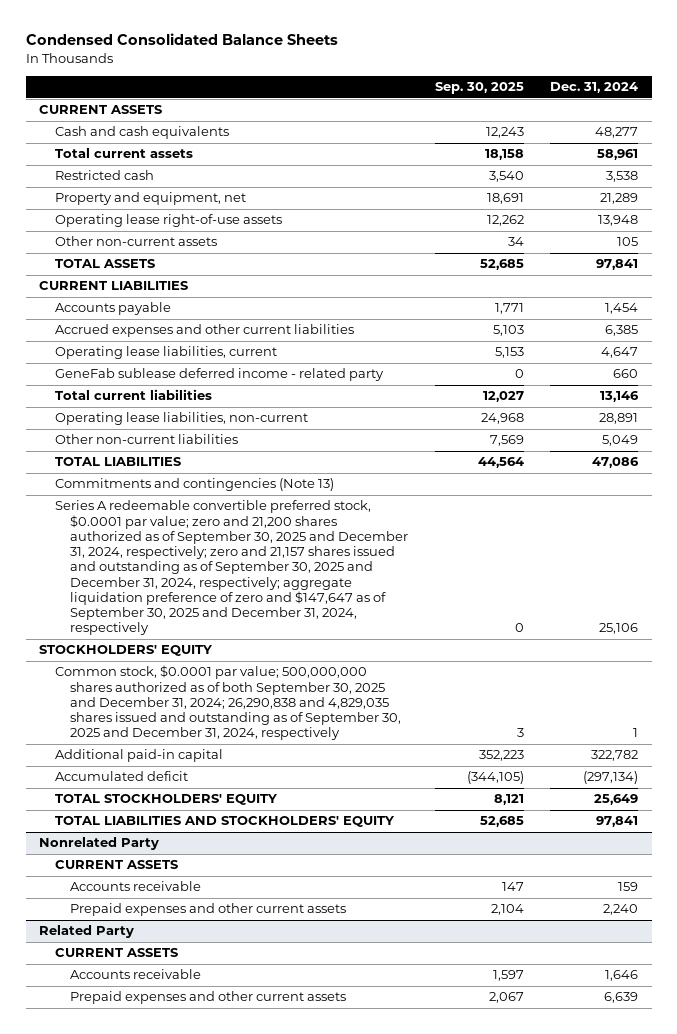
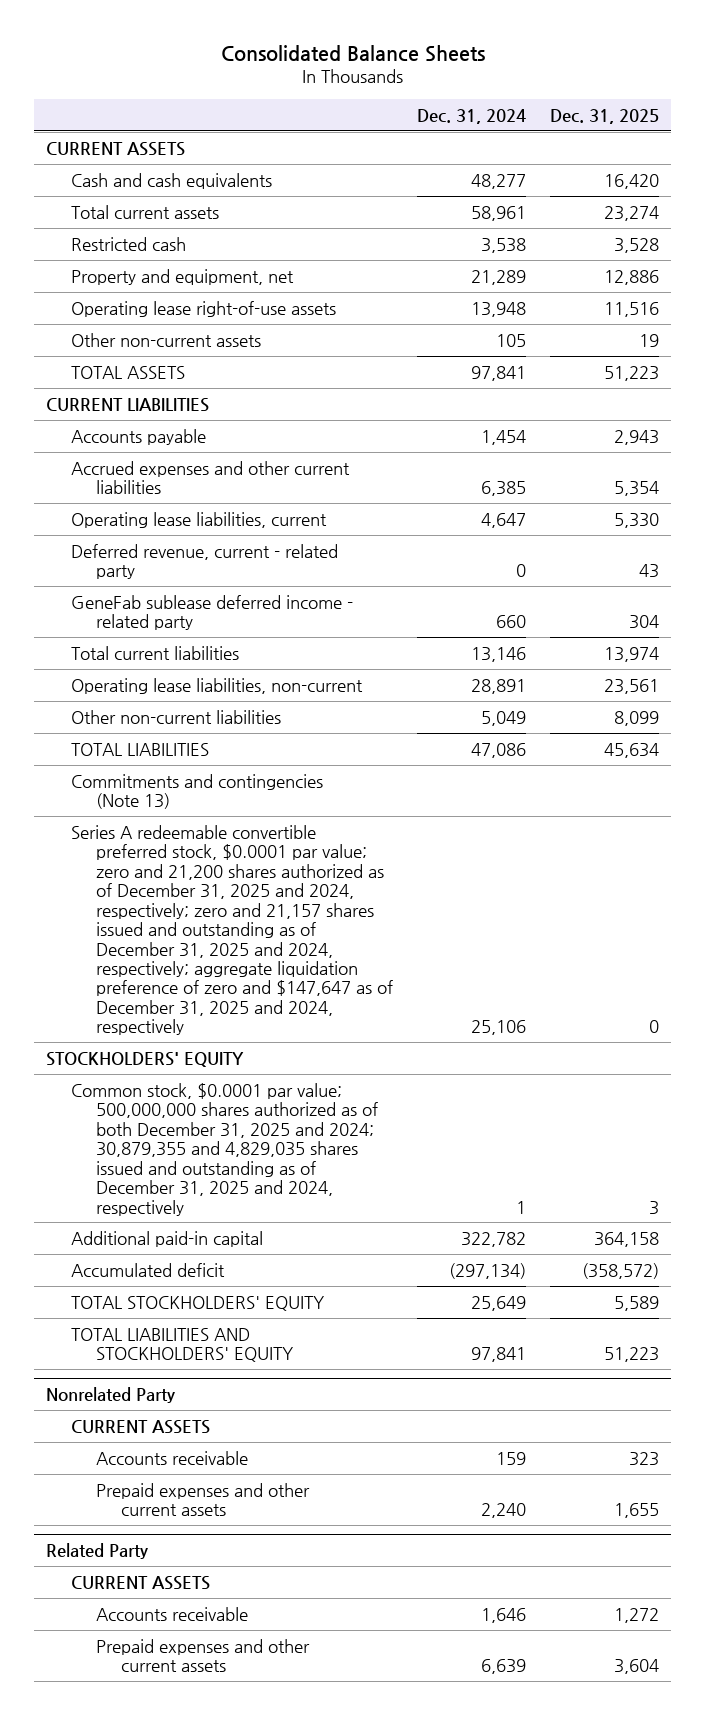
[25,33,338,46] Condensed Consolidated Balance Sheets -> [220,44,485,62] Consolidated Balance Sheets
[434,82,524,95] Sep. 30, 2025 -> none
none -> [550,108,660,124] Dec. 31, 2025
none -> [70,543,338,580] Deferred revenue, current - related party
[54,500,409,636] Series A redeemable convertible preferred stock, $0.0001 par value; zero and 21,200 shares authorized as of September 30, 2025 and December 31, 2024, respectively; zero and 21,157 shares issued and outstanding as of September 30, 2025 and December 31, 2024, respectively; aggregate liquidation preference of zero and $147,647 as of September 30, 2025 and December 31, 2024, respectively -> [70,824,393,1036] Series A redeemable convertible preferred stock, $0.0001 par value; zero and 21,200 shares authorized as of December 31, 2025 and 2024, respectively; zero and 21,157 shares issued and outstanding as of December 31, 2025 and 2024, respectively; aggregate liquidation preference of zero and $147,647 as of December 31, 2025 and 2024, respectively
[54,665,402,741] Common stock, $0.0001 par value; 500,000,000 shares authorized as of both September 30, 2025 and December 31, 2024; 26,290,838 and 4,829,035 shares issued and outstanding as of September 30, 2025 and December 31, 2024, respectively -> [70,1082,378,1216] Common stock, $0.0001 par value; 500,000,000 shares authorized as of both December 31, 2025 and 2024; 30,879,355 and 4,829,035 shares issued and outstanding as of December 31, 2025 and 2024, respectively

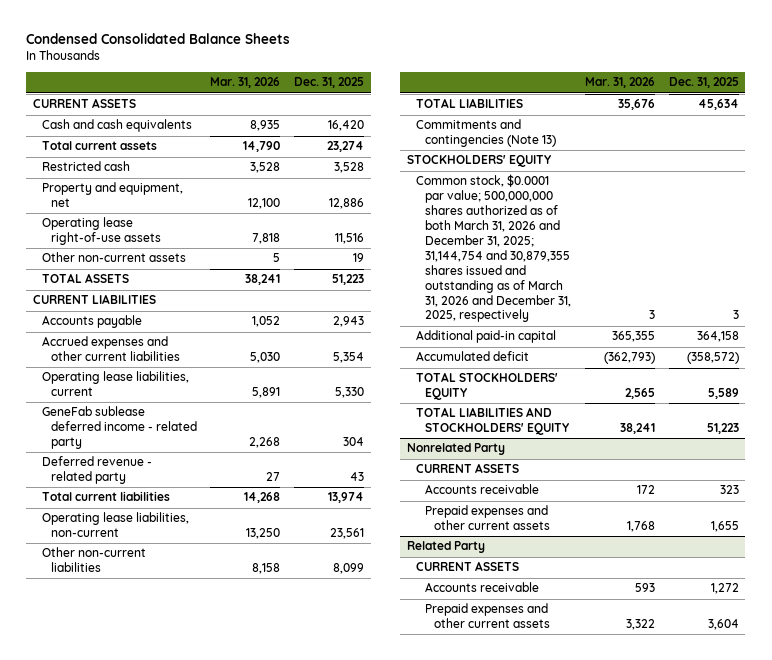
[220,44,485,62] Consolidated Balance Sheets -> [26,33,291,45] Condensed Consolidated Balance Sheets
[417,108,527,124] Dec. 31, 2024 -> none
none -> [210,77,281,89] Mar. 31, 2026
[70,543,338,580] Deferred revenue, current - related party -> none
none -> [41,456,152,485] Deferred revenue - related party
[70,824,393,1036] Series A redeemable convertible preferred stock, $0.0001 par value; zero and 21,200 shares authorized as of December 31, 2025 and 2024, respectively; zero and 21,157 shares issued and outstanding as of December 31, 2025 and 2024, respectively; aggregate liquidation preference of zero and $147,647 as of December 31, 2025 and 2024, respectively -> none
[70,1082,378,1216] Common stock, $0.0001 par value; 500,000,000 shares authorized as of both December 31, 2025 and 2024; 30,879,355 and 4,829,035 shares issued and outstanding as of December 31, 2025 and 2024, respectively -> [416,174,571,323] Common stock, $0.0001 par value; 500,000,000 shares authorized as of both March 31, 2026 and December 31, 2025; 31,144,754 and 30,879,355 shares issued and outstanding as of March 31, 2026 and December 31, 2025, respectively

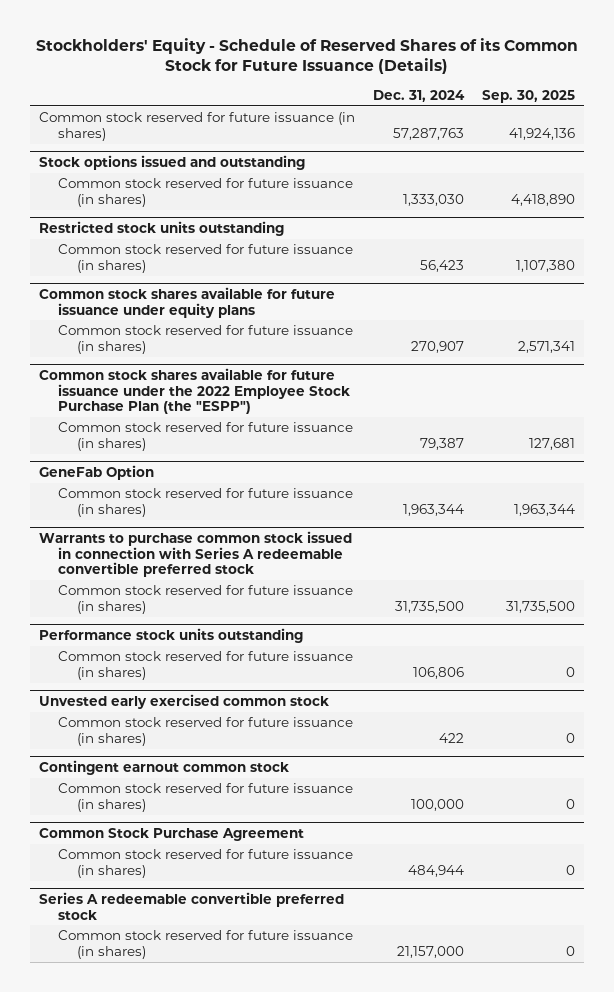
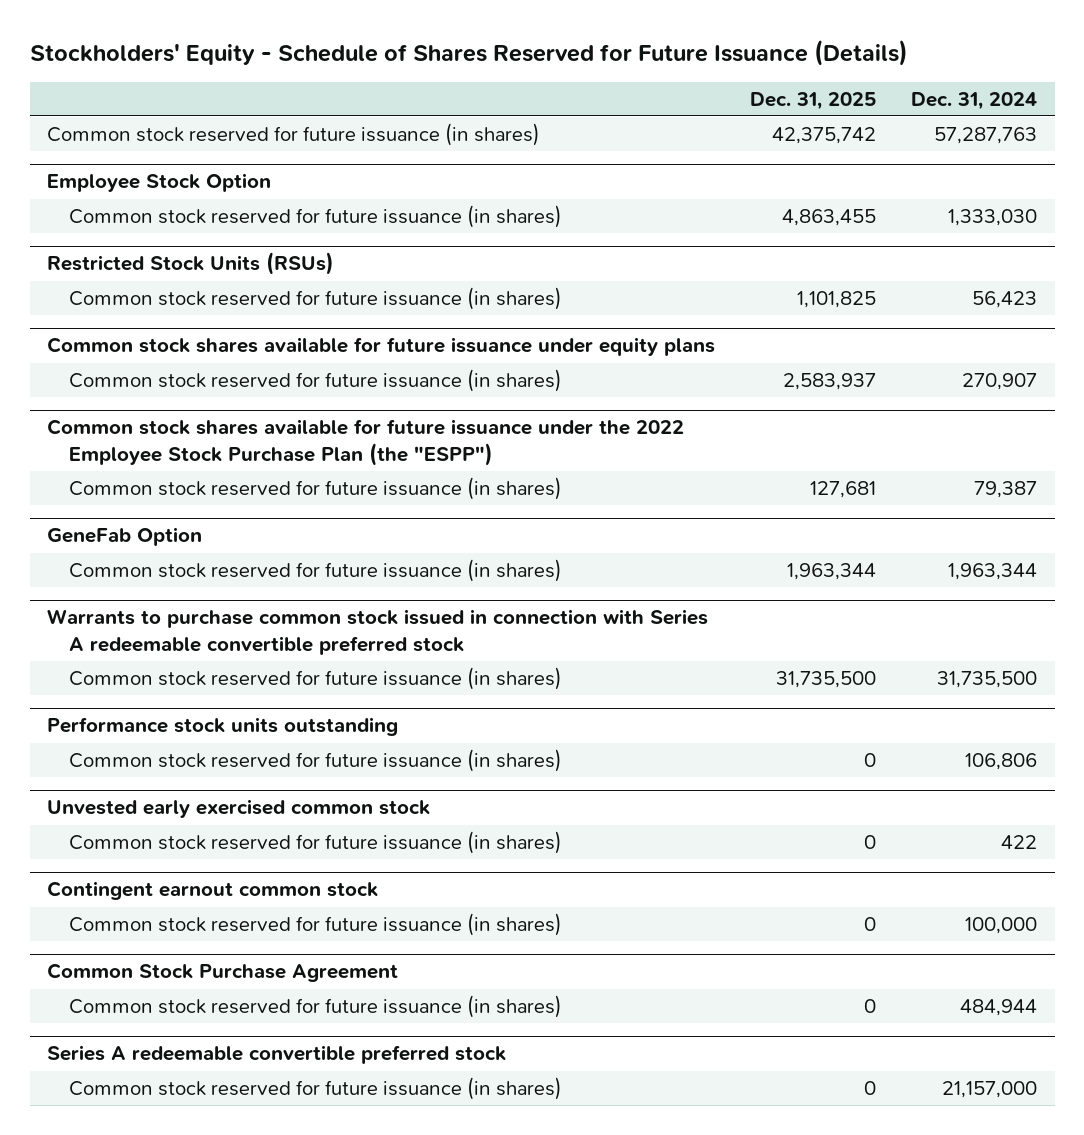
[35,37,578,75] Stockholders' Equity - Schedule of Reserved Shares of its Common Stock for Future Issuance (Details) -> [29,40,908,67] Stockholders' Equity - Schedule of Shares Reserved for Future Issuance (Details)
[481,90,575,104] Sep. 30, 2025 -> none
none -> [750,91,877,110] Dec. 31, 2025
[38,154,305,170] Stock options issued and outstanding -> [47,173,272,193] Employee Stock Option
[38,220,284,236] Restricted stock units outstanding -> [47,252,335,276] Restricted Stock Units (RSUs)

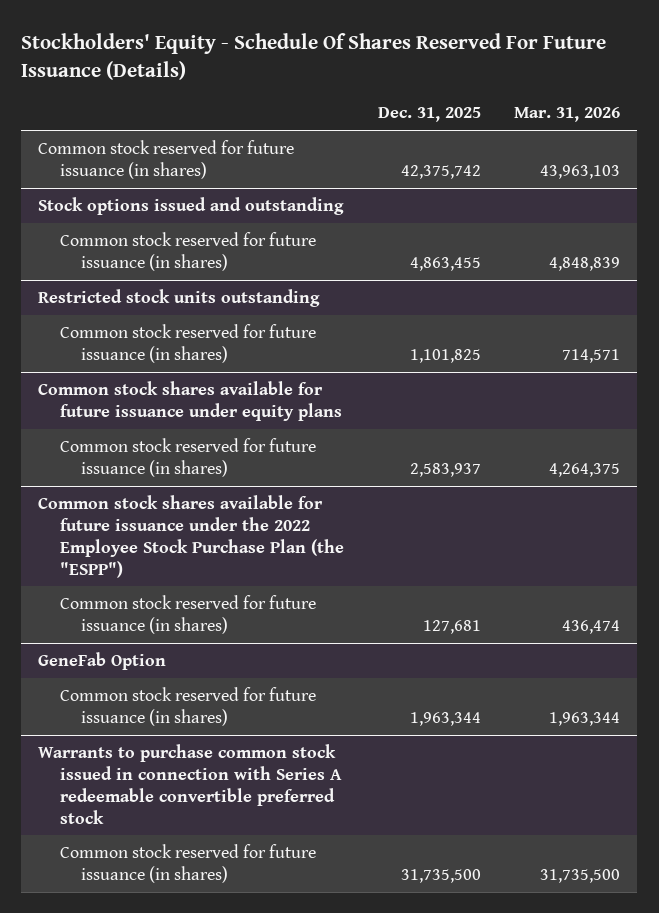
[29,40,908,67] Stockholders' Equity - Schedule of Shares Reserved for Future Issuance (Details) -> [21,33,607,81] Stockholders' Equity - Schedule Of Shares Reserved For Future Issuance (Details)
[911,91,1038,110] Dec. 31, 2024 -> none
none -> [514,107,621,123] Mar. 31, 2026
[47,173,272,193] Employee Stock Option -> [38,197,345,216] Stock options issued and outstanding
[47,252,335,276] Restricted Stock Units (RSUs) -> [38,289,321,308] Restricted stock units outstanding
[47,717,399,737] Performance stock units outstanding -> none
[68,749,562,773] Common stock reserved for future issuance (in shares) -> none
[47,799,431,819] Unvested early exercised common stock -> none
[68,831,562,855] Common stock reserved for future issuance (in shares) -> none
[47,881,379,901] Contingent earnout common stock -> none
[68,913,562,937] Common stock reserved for future issuance (in shares) -> none
[47,963,399,983] Common Stock Purchase Agreement -> none
[68,995,562,1019] Common stock reserved for future issuance (in shares) -> none
[47,1045,507,1065] Series A redeemable convertible preferred stock -> none
[68,1077,562,1101] Common stock reserved for future issuance (in shares) -> none

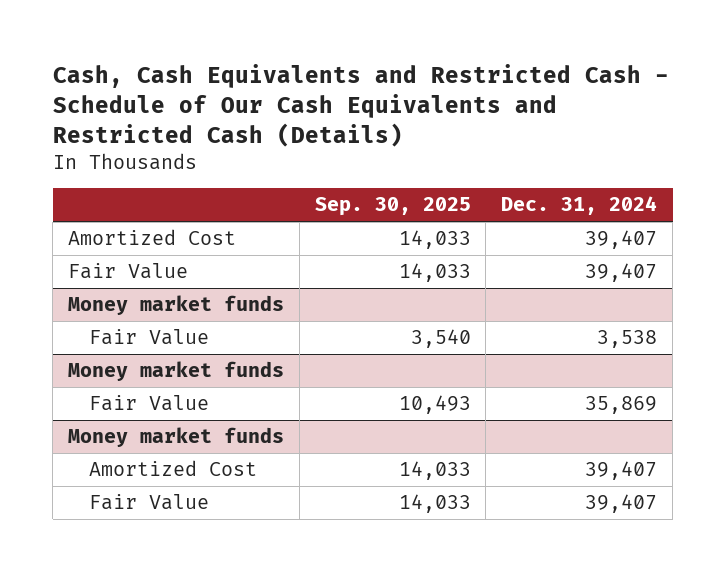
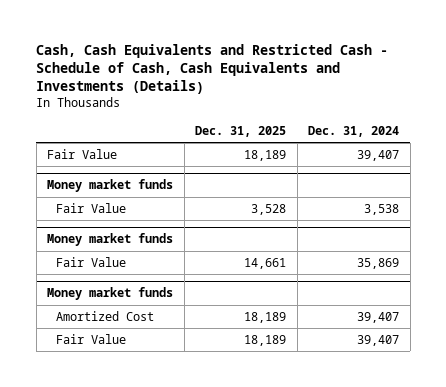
[52,63,669,147] Cash, Cash Equivalents and Restricted Cash - Schedule of Our Cash Equivalents and Restricted Cash (Details) -> [36,43,389,95] Cash, Cash Equivalents and Restricted Cash - Schedule of Cash, Cash Equivalents and Investments (Details)
[314,197,471,217] Sep. 30, 2025 -> none
none -> [195,125,287,137] Dec. 31, 2025
[67,229,236,246] Amortized Cost -> none

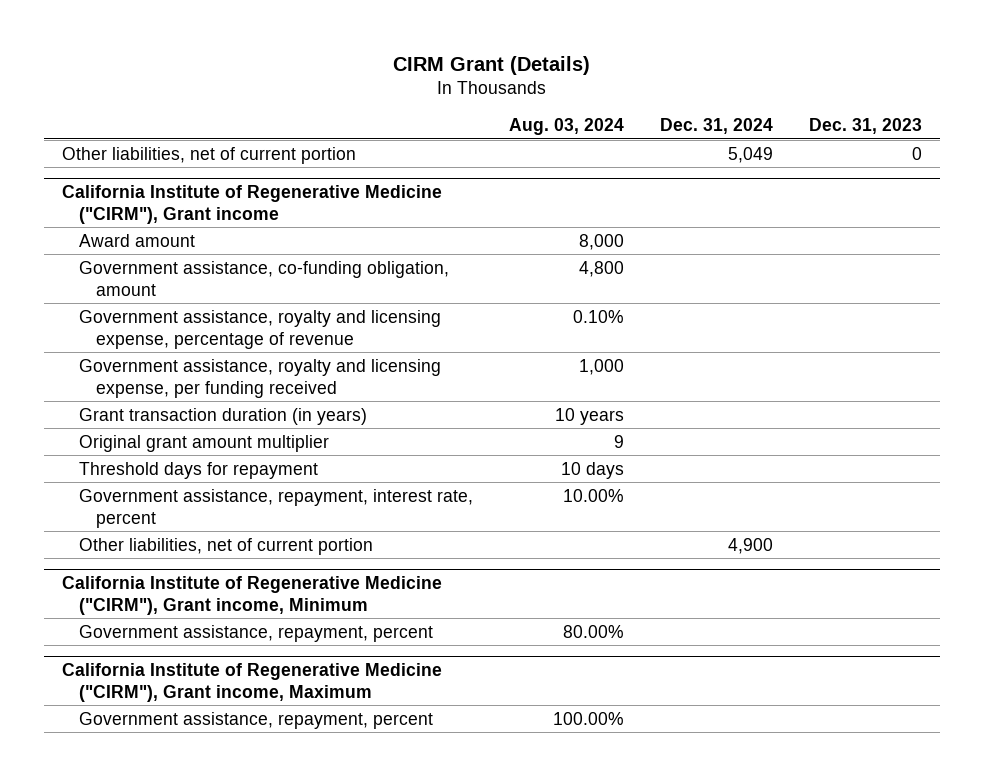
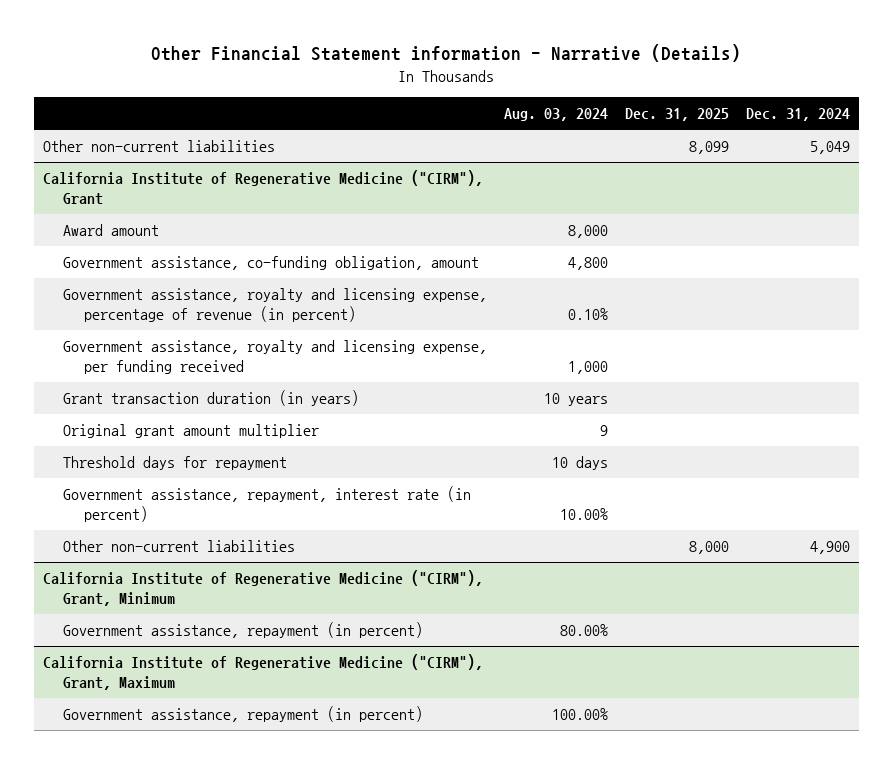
[392,55,590,75] CIRM Grant (Details) -> [151,44,742,63] Other Financial Statement information - Narrative (Details)
[808,118,922,135] Dec. 31, 2023 -> none
none -> [625,108,730,122] Dec. 31, 2025
[61,146,356,164] Other liabilities, net of current portion -> [42,140,275,153] Other non-current liabilities
[61,184,442,224] California Institute of Regenerative Medicine ("CIRM"), Grant income -> [42,170,483,206] California Institute of Regenerative Medicine ("CIRM"), Grant
[78,309,441,349] Government assistance, royalty and licensing expense, percentage of revenue -> [63,288,488,323] Government assistance, royalty and licensing expense, percentage of revenue (in percent)
[78,488,473,528] Government assistance, repayment, interest rate, percent -> [63,486,472,523] Government assistance, repayment, interest rate (in percent)
[78,537,373,555] Other liabilities, net of current portion -> [63,540,296,553] Other non-current liabilities
[61,575,442,615] California Institute of Regenerative Medicine ("CIRM"), Grant income, Minimum -> [42,570,483,607] California Institute of Regenerative Medicine ("CIRM"), Grant, Minimum
[78,624,433,642] Government assistance, repayment, percent -> [63,622,424,639] Government assistance, repayment (in percent)
[61,662,442,702] California Institute of Regenerative Medicine ("CIRM"), Grant income, Maximum -> [42,654,483,691] California Institute of Regenerative Medicine ("CIRM"), Grant, Maximum
[78,711,433,729] Government assistance, repayment, percent -> [63,706,424,723] Government assistance, repayment (in percent)

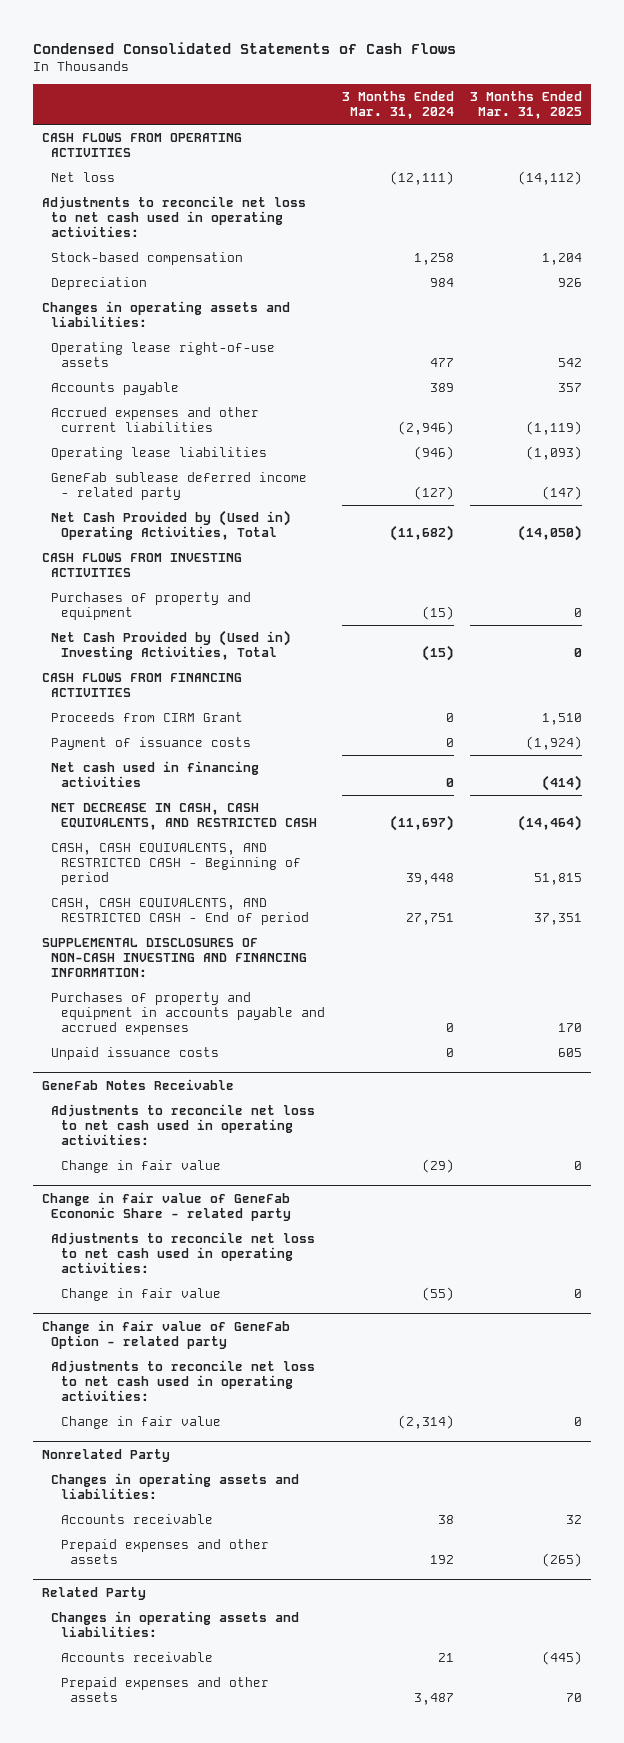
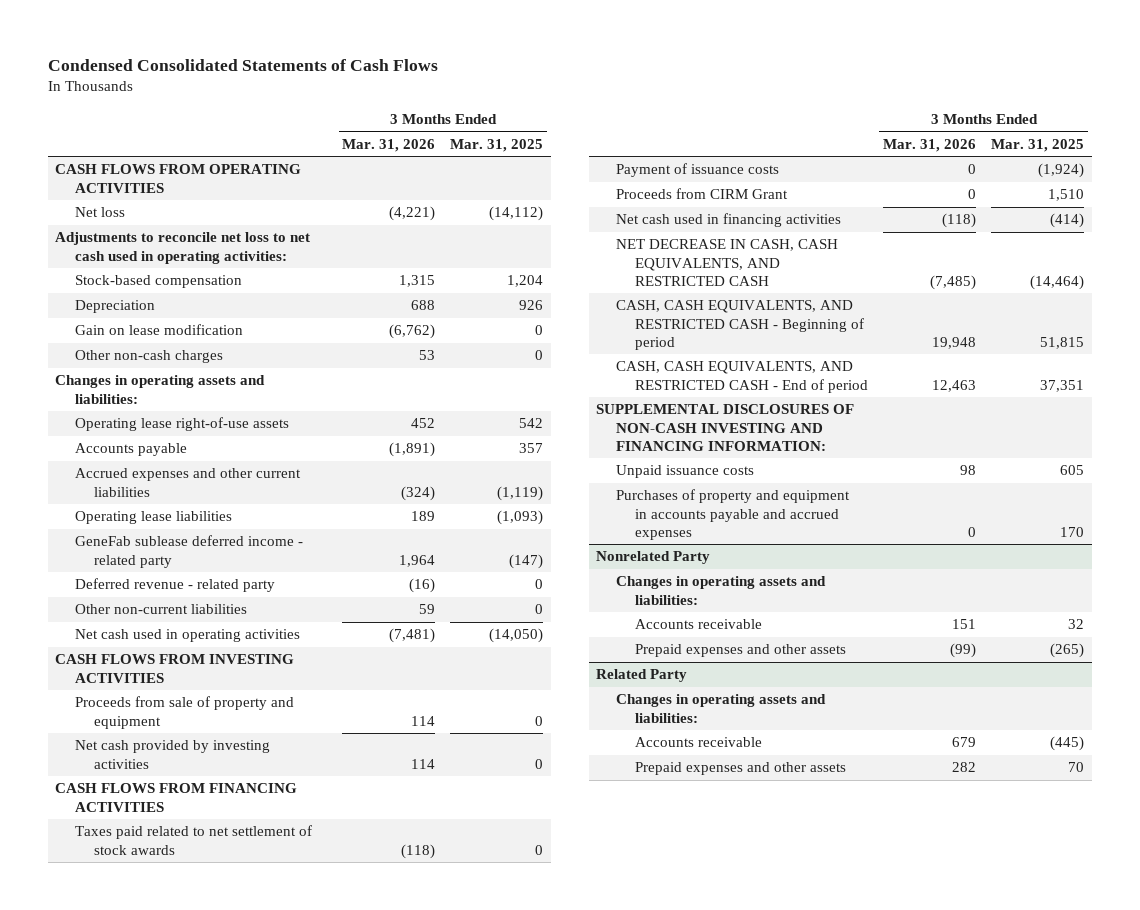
[341,91,454,120] 3 Months Ended Mar. 31, 2024 -> none
none -> [342,138,436,152] Mar. 31, 2026
none -> [74,324,243,336] Gain on lease modification
none -> [74,350,223,364] Other non-cash charges
none -> [74,578,275,593] Deferred revenue - related party
none -> [74,604,247,615] Other non-current liabilities
[51,510,292,541] Net Cash Provided by (Used in) Operating Activities, Total -> [74,629,300,643] Net cash used in operating activities
[51,592,252,621] Purchases of property and equipment -> [74,696,294,729] Proceeds from sale of property and equipment
[51,630,292,661] Net Cash Provided by (Used in) Investing Activities, Total -> [74,740,270,769] Net cash provided by investing activities
none -> [74,825,312,855] Taxes paid related to net settlement of stock awards
[51,712,244,723] Proceeds from CIRM Grant -> [615,188,788,200] Proceeds from CIRM Grant
[41,1078,234,1090] GeneFab Notes Receivable -> none
[51,1104,316,1146] Adjustments to reconcile net loss to net cash used in operating activities: -> none
[60,1160,221,1174] Change in fair value -> none
[41,1191,292,1221] Change in fair value of GeneFab Economic Share - related party -> none
[51,1232,316,1274] Adjustments to reconcile net loss to net cash used in operating activities: -> none
[60,1288,221,1302] Change in fair value -> none
[41,1319,290,1349] Change in fair value of GeneFab Option - related party -> none
[51,1360,316,1402] Adjustments to reconcile net loss to net cash used in operating activities: -> none
[60,1416,221,1430] Change in fair value -> none
[51,992,325,1036] Purchases of property and equipment in accounts payable and accrued expenses -> [615,489,850,540] Purchases of property and equipment in accounts payable and accrued expenses

